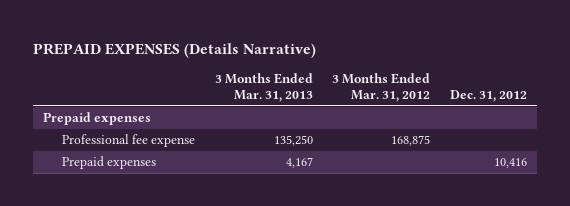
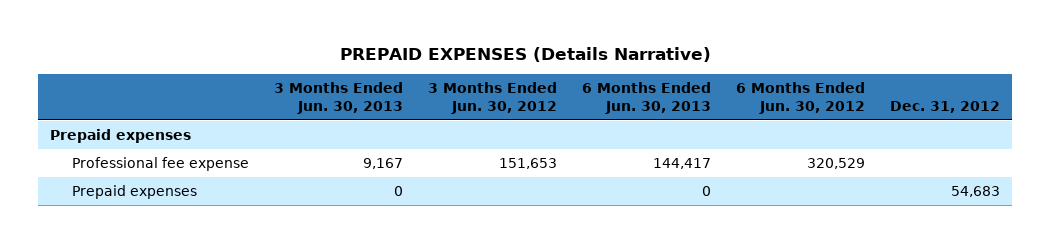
[214,72,313,103] 3 Months Ended Mar. 31, 2013 -> none
[332,72,431,103] 3 Months Ended Mar. 31, 2012 -> none
none -> [274,82,404,115] 3 Months Ended Jun. 30, 2013
none -> [428,82,558,115] 3 Months Ended Jun. 30, 2012
none -> [582,82,712,115] 6 Months Ended Jun. 30, 2013
none -> [735,82,865,115] 6 Months Ended Jun. 30, 2012
[493,158,527,169] 10,416 -> [950,185,1000,197] 54,683

